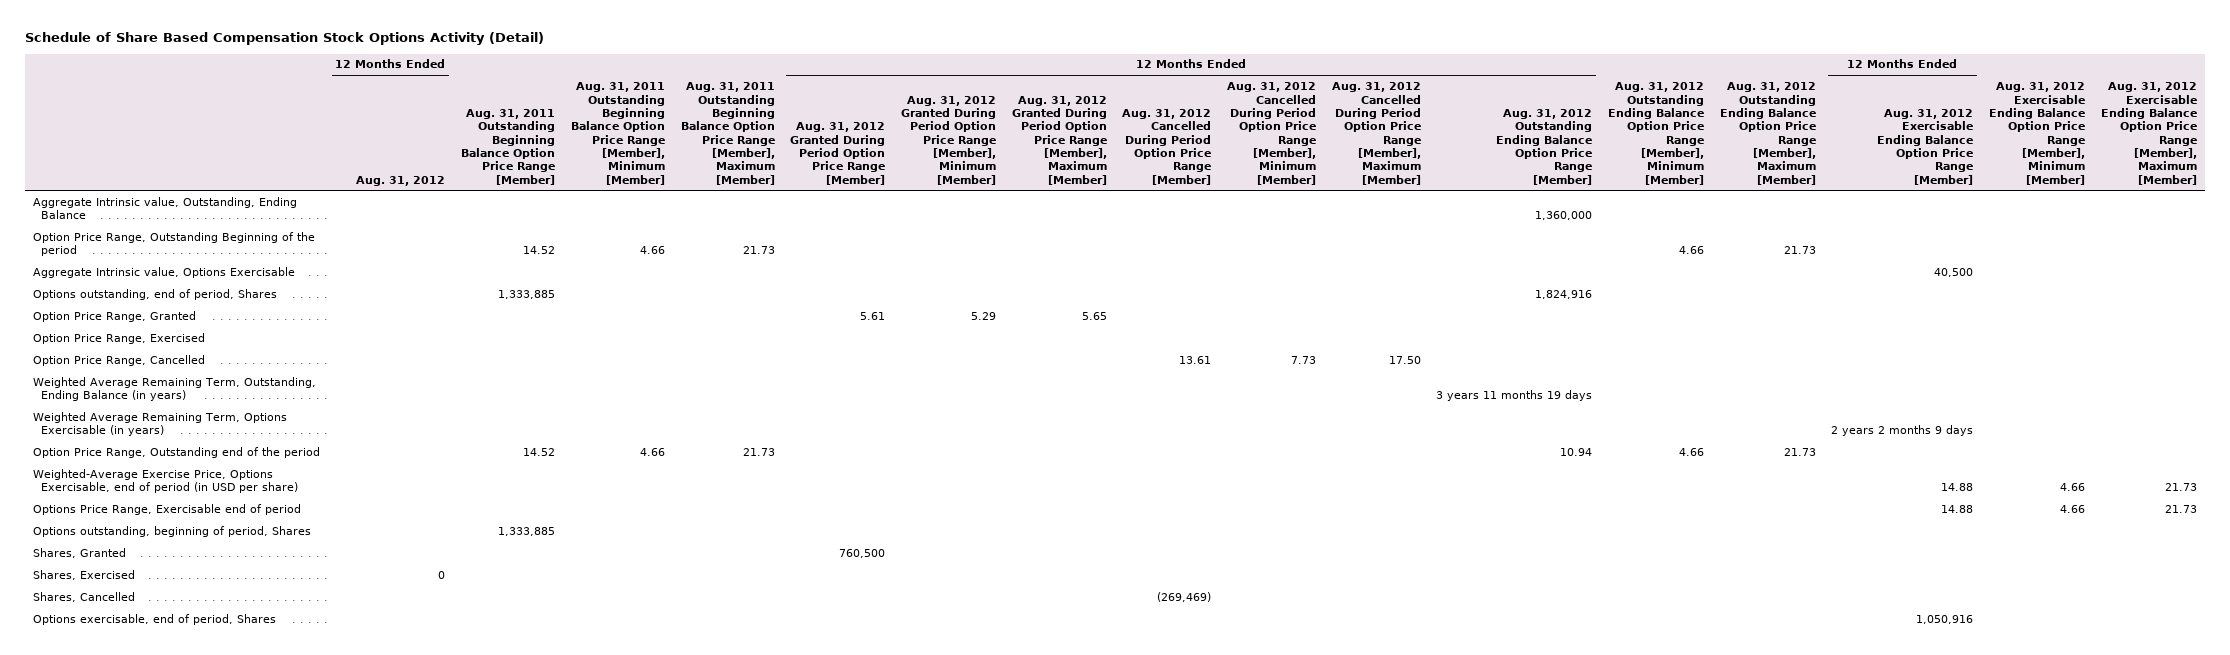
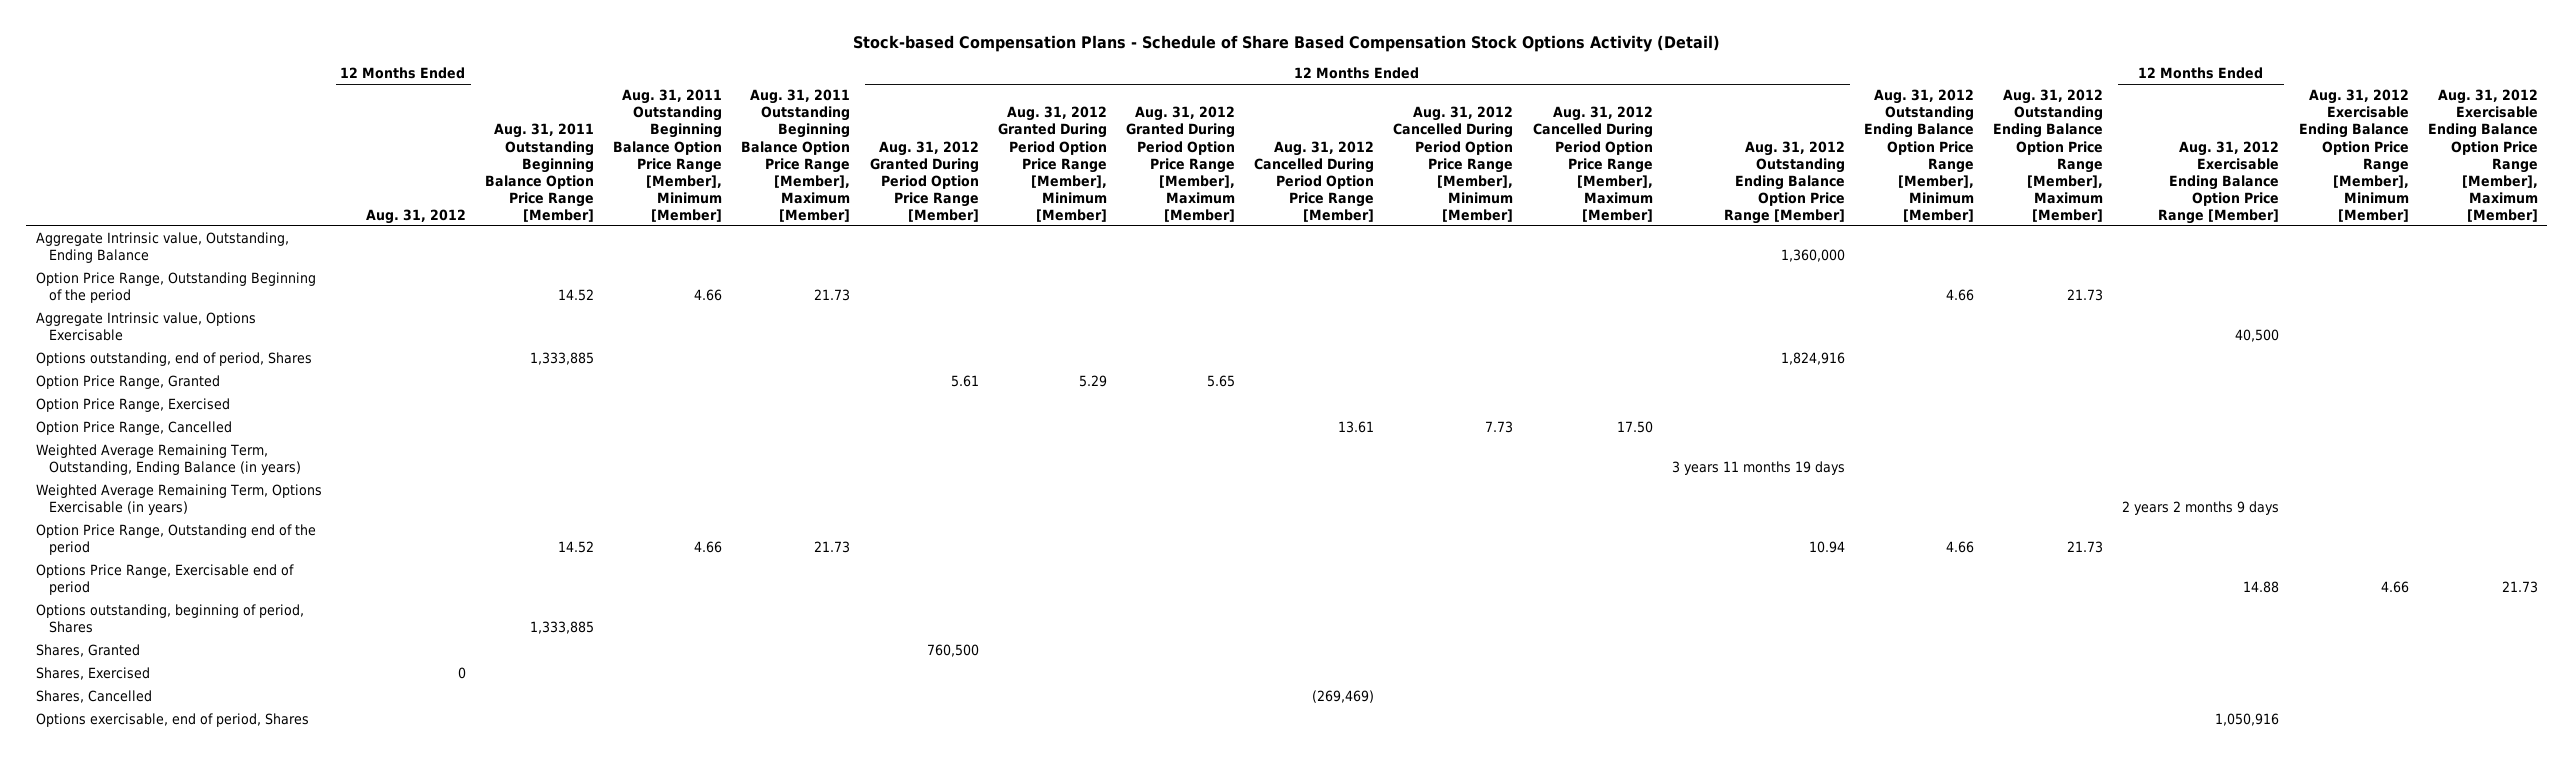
[24,32,544,46] Schedule of Share Based Compensation Stock Options Activity (Detail) -> [852,34,1720,52] Stock-based Compensation Plans - Schedule of Share Based Compensation Stock Options Activity (Detail)
[32,468,299,494] Weighted-Average Exercise Price, Options Exercisable, end of period (in USD per share) -> none

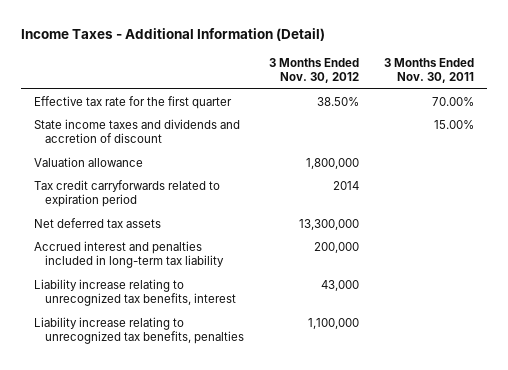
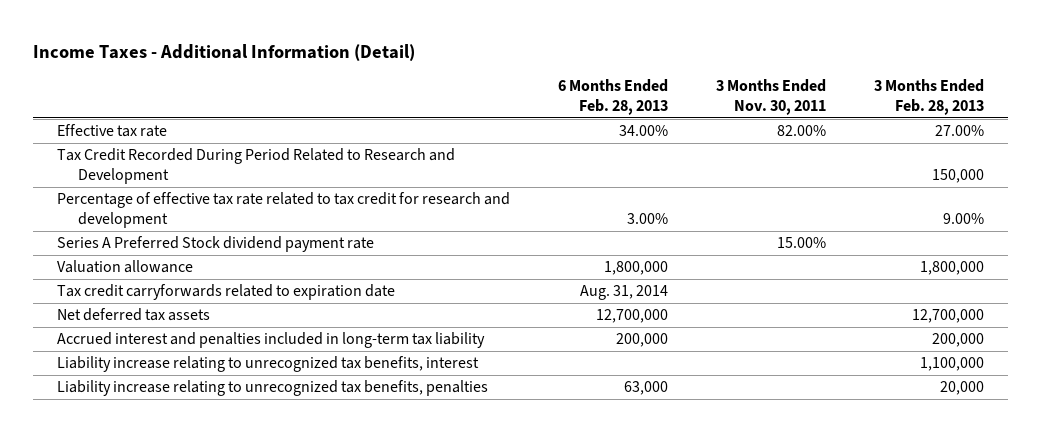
[268,57,359,84] 3 Months Ended Nov. 30, 2012 -> none
none -> [558,79,669,116] 6 Months Ended Feb. 28, 2013
none -> [874,79,985,116] 3 Months Ended Feb. 28, 2013
[33,95,232,109] Effective tax rate for the first quarter -> [57,124,168,138] Effective tax rate
[431,96,474,106] 70.00% -> [777,125,827,137] 82.00%
none -> [57,148,456,184] Tax Credit Recorded During Period Related to Research and Development
none -> [57,192,511,228] Percentage of effective tax rate related to tax credit for research and development
[33,118,240,144] State income taxes and dividends and accretion of discount -> [57,236,375,253] Series A Preferred Stock dividend payment rate
[33,179,220,208] Tax credit carryforwards related to expiration period -> [57,284,396,301] Tax credit carryforwards related to expiration date

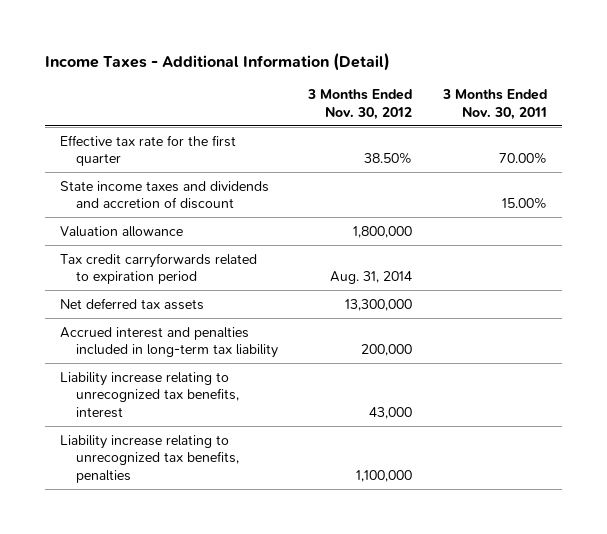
[558,79,669,116] 6 Months Ended Feb. 28, 2013 -> none
[874,79,985,116] 3 Months Ended Feb. 28, 2013 -> none
none -> [307,89,413,121] 3 Months Ended Nov. 30, 2012
[57,148,456,184] Tax Credit Recorded During Period Related to Research and Development -> none
[57,192,511,228] Percentage of effective tax rate related to tax credit for research and development -> none
[57,124,168,138] Effective tax rate -> [59,134,236,167] Effective tax rate for the first quarter
[777,125,827,137] 82.00% -> [499,152,548,165] 70.00%
[57,236,375,253] Series A Preferred Stock dividend payment rate -> [59,180,269,210] State income taxes and dividends and accretion of discount
[57,284,396,301] Tax credit carryforwards related to expiration date -> [59,252,257,285] Tax credit carryforwards related to expiration period

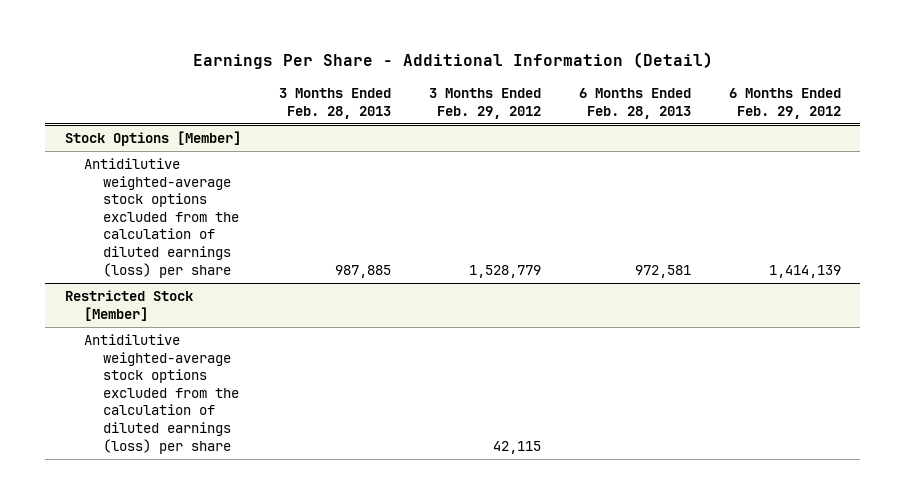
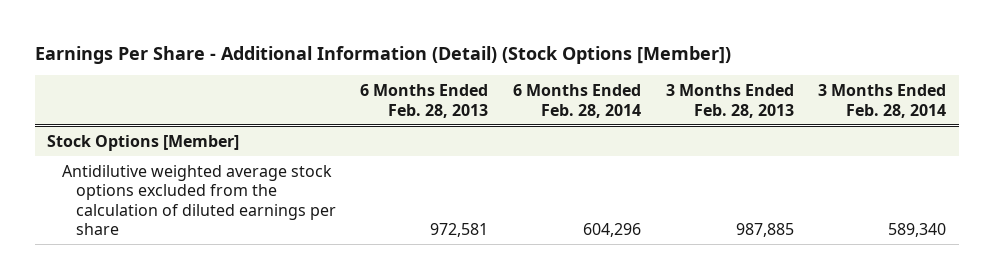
[192,52,713,70] Earnings Per Share - Additional Information (Detail) -> [34,45,731,64] Earnings Per Share - Additional Information (Detail) (Stock Options [Member])
[428,88,541,119] 3 Months Ended Feb. 29, 2012 -> none
[729,88,842,119] 6 Months Ended Feb. 29, 2012 -> none
none -> [513,84,642,118] 6 Months Ended Feb. 28, 2014
none -> [818,84,947,118] 3 Months Ended Feb. 28, 2014
[64,290,193,321] Restricted Stock [Member] -> none
[83,334,240,454] Antidilutive weighted-average stock options excluded from the calculation of diluted earnings (loss) per share -> none
[83,158,240,278] Antidilutive weighted-average stock options excluded from the calculation of diluted earnings (loss) per share -> [61,164,336,236] Antidilutive weighted average stock options excluded from the calculation of diluted earnings per share

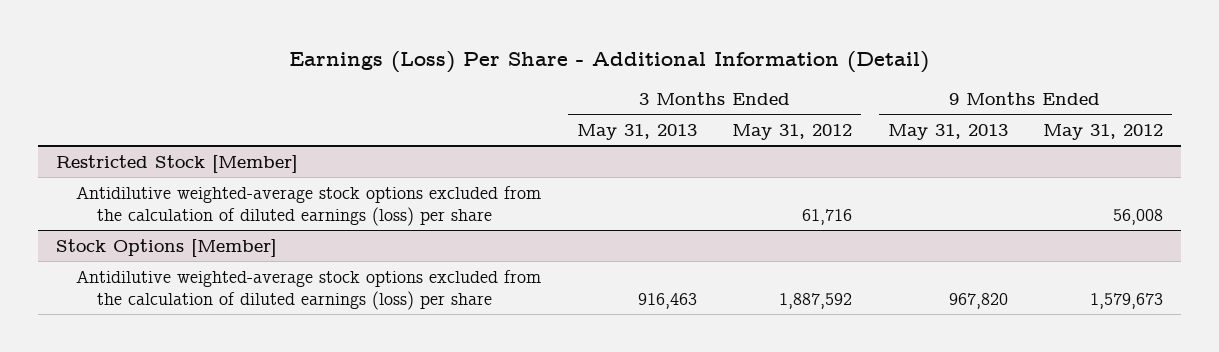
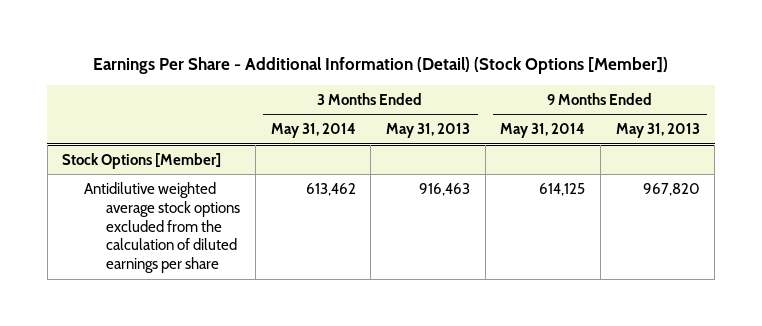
[289,50,930,73] Earnings (Loss) Per Share - Additional Information (Detail) -> [93,57,669,75] Earnings Per Share - Additional Information (Detail) (Stock Options [Member])
[732,123,853,140] May 31, 2012 -> none
[1042,123,1163,140] May 31, 2012 -> none
none -> [270,123,356,139] May 31, 2014
none -> [500,123,586,139] May 31, 2014
[55,154,298,173] Restricted Stock [Member] -> none
[76,185,542,226] Antidilutive weighted-average stock options excluded from the calculation of diluted earnings (loss) per share -> none
[76,269,542,310] Antidilutive weighted-average stock options excluded from the calculation of diluted earnings (loss) per share -> [84,181,241,274] Antidilutive weighted average stock options excluded from the calculation of diluted earnings per share

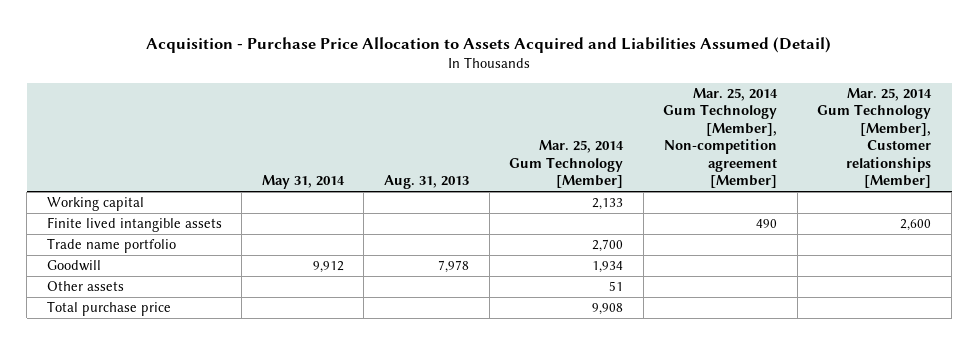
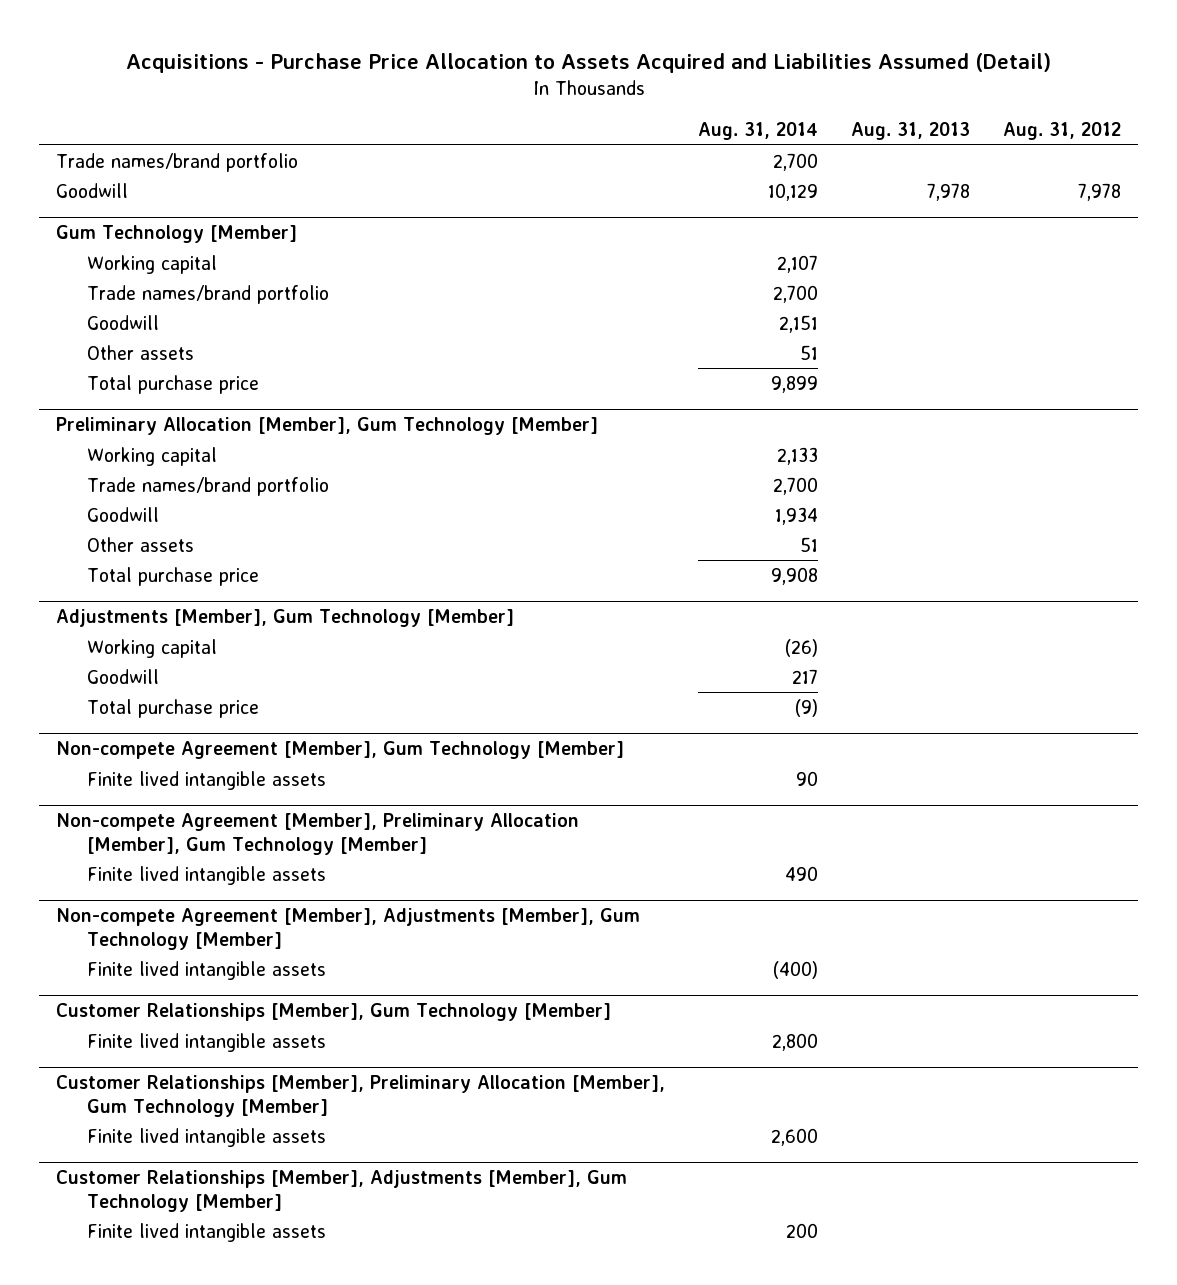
[146,36,832,53] Acquisition - Purchase Price Allocation to Assets Acquired and Liabilities Assumed (Detail) -> [125,53,1051,74] Acquisitions - Purchase Price Allocation to Assets Acquired and Liabilities Assumed (Detail)
[261,175,345,190] May 31, 2014 -> none
[509,140,625,189] Mar. 25, 2014 Gum Technology [Member] -> none
[663,87,779,189] Mar. 25, 2014 Gum Technology [Member], Non-competition agreement [Member] -> none
[817,87,933,189] Mar. 25, 2014 Gum Technology [Member], Customer relationships [Member] -> none
none -> [698,122,819,141] Aug. 31, 2014
none -> [1003,122,1122,141] Aug. 31, 2012
[46,197,144,212] Working capital -> none
[46,217,222,233] Finite lived intangible assets -> none
[46,238,176,254] Trade name portfolio -> [55,152,298,172] Trade names/brand portfolio
[46,281,124,292] Other assets -> none
[46,301,171,317] Total purchase price -> none
none -> [55,225,297,244] Gum Technology [Member]
none -> [86,254,217,274] Working capital
none -> [86,284,329,304] Trade names/brand portfolio
none -> [86,314,159,330] Goodwill
none -> [86,344,194,360] Other assets
none -> [86,374,259,394] Total purchase price
none -> [55,417,598,436] Preliminary Allocation [Member], Gum Technology [Member]
none -> [86,446,217,466] Working capital
none -> [86,476,329,496] Trade names/brand portfolio
none -> [86,506,159,522] Goodwill
none -> [86,536,194,552] Other assets
none -> [86,566,259,586] Total purchase price
none -> [55,609,514,628] Adjustments [Member], Gum Technology [Member]
none -> [86,638,217,658] Working capital
none -> [86,668,159,684] Goodwill
none -> [86,698,259,718] Total purchase price
none -> [55,741,624,760] Non-compete Agreement [Member], Gum Technology [Member]
none -> [86,770,326,790] Finite lived intangible assets
none -> [55,813,579,855] Non-compete Agreement [Member], Preliminary Allocation [Member], Gum Technology [Member]
none -> [86,865,326,885] Finite lived intangible assets
none -> [55,908,640,950] Non-compete Agreement [Member], Adjustments [Member], Gum Technology [Member]
none -> [86,960,326,980] Finite lived intangible assets
none -> [55,1003,611,1022] Customer Relationships [Member], Gum Technology [Member]
none -> [86,1032,326,1052] Finite lived intangible assets
none -> [55,1075,665,1117] Customer Relationships [Member], Preliminary Allocation [Member], Gum Technology [Member]
none -> [86,1127,326,1147] Finite lived intangible assets
none -> [55,1170,627,1212] Customer Relationships [Member], Adjustments [Member], Gum Technology [Member]
none -> [86,1222,326,1242] Finite lived intangible assets

